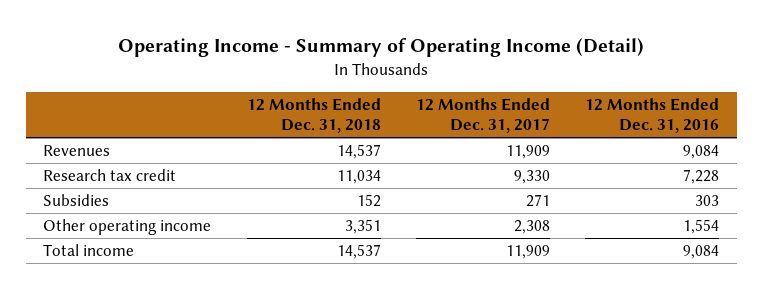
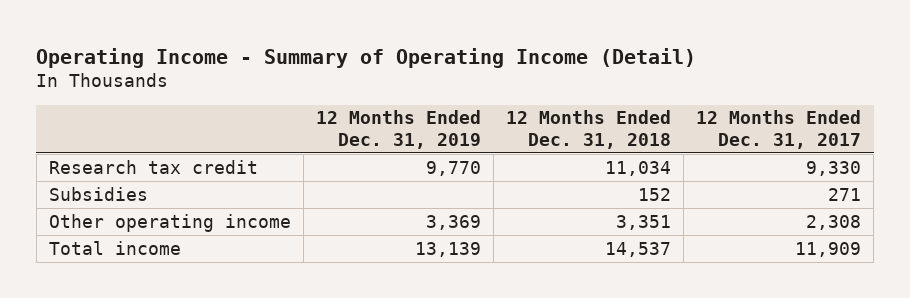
[585,97,720,134] 12 Months Ended Dec. 31, 2016 -> none
none -> [316,110,482,149] 12 Months Ended Dec. 31, 2019
[43,144,111,156] Revenues -> none

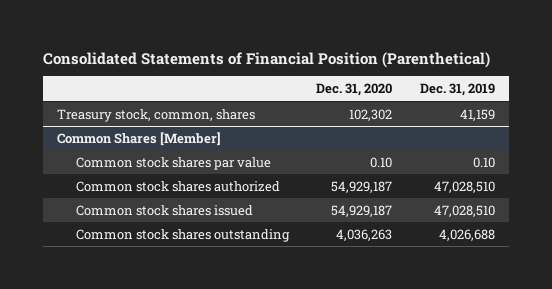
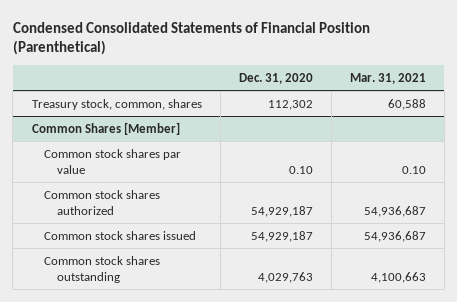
[43,51,491,68] Consolidated Statements of Financial Position (Parenthetical) -> [12,21,370,56] Condensed Consolidated Statements of Financial Position (Parenthetical)
[420,83,496,97] Dec. 31, 2019 -> none
none -> [349,72,426,84] Mar. 31, 2021
[349,108,393,121] 102,302 -> [267,99,313,110] 112,302
[336,228,393,241] 4,036,263 -> [257,271,313,283] 4,029,763

